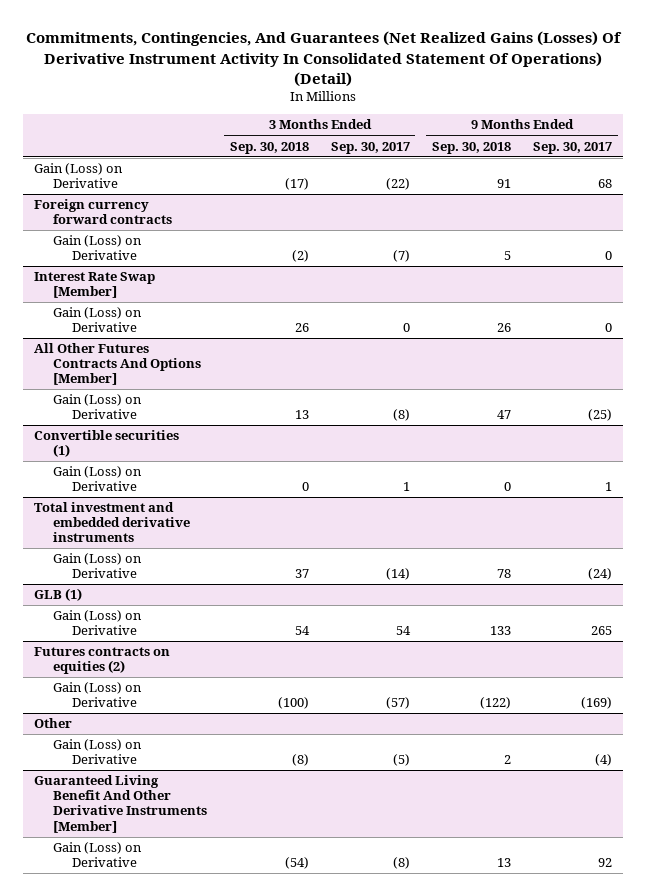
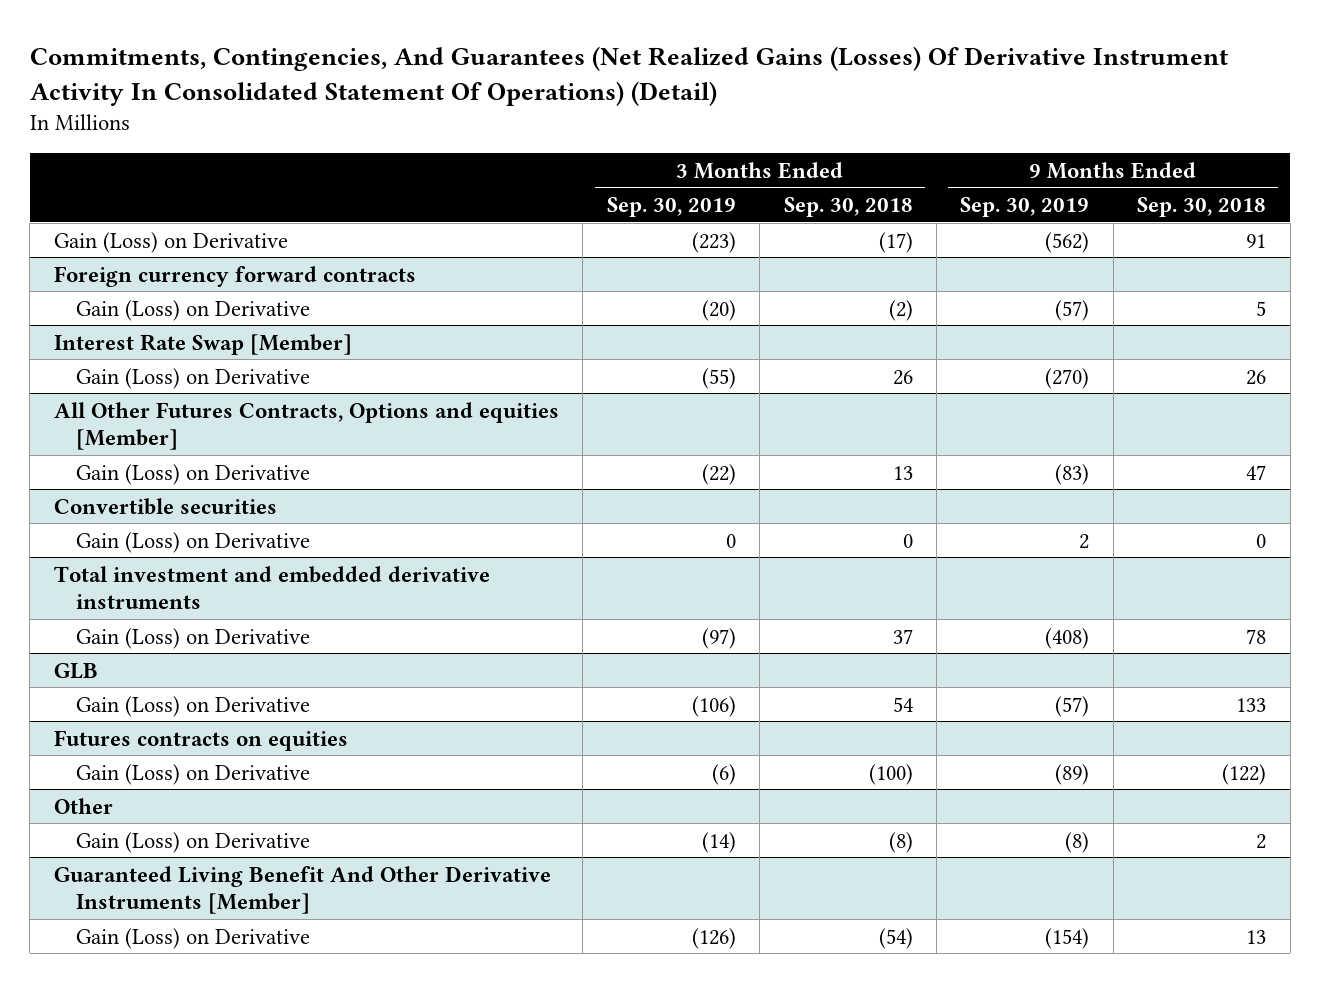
[330,141,410,154] Sep. 30, 2017 -> none
[533,141,613,154] Sep. 30, 2017 -> none
none -> [606,196,736,217] Sep. 30, 2019
none -> [960,196,1090,217] Sep. 30, 2019
[34,343,202,386] All Other Futures Contracts And Options [Member] -> [53,401,559,451] All Other Futures Contracts, Options and equities [Member]
[34,430,180,458] Convertible securities (1) -> [53,497,277,515] Convertible securities
[34,588,83,602] GLB (1) -> [53,662,98,679] GLB
[34,647,171,675] Futures contracts on equities (2) -> [53,729,348,751] Futures contracts on equities

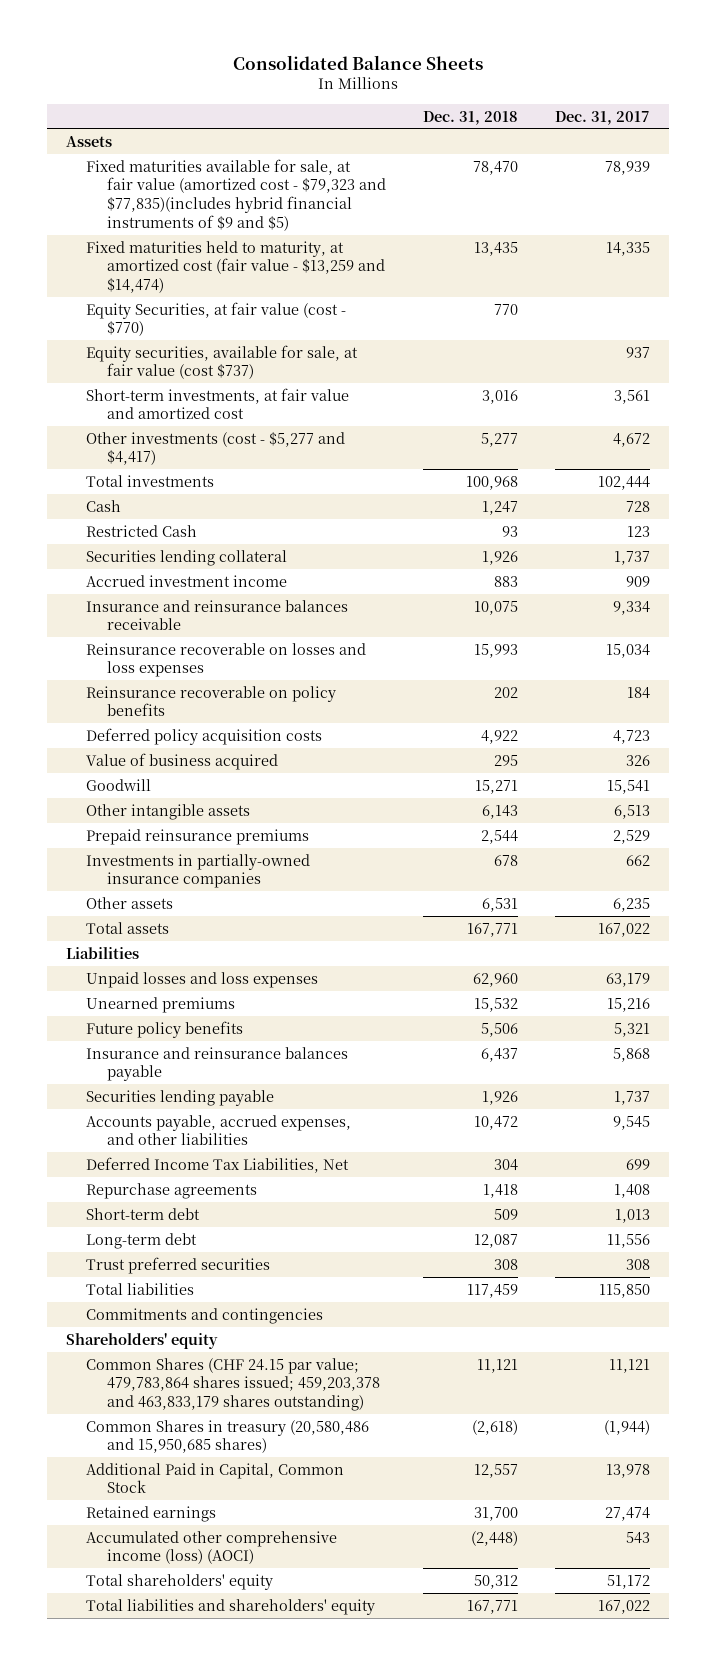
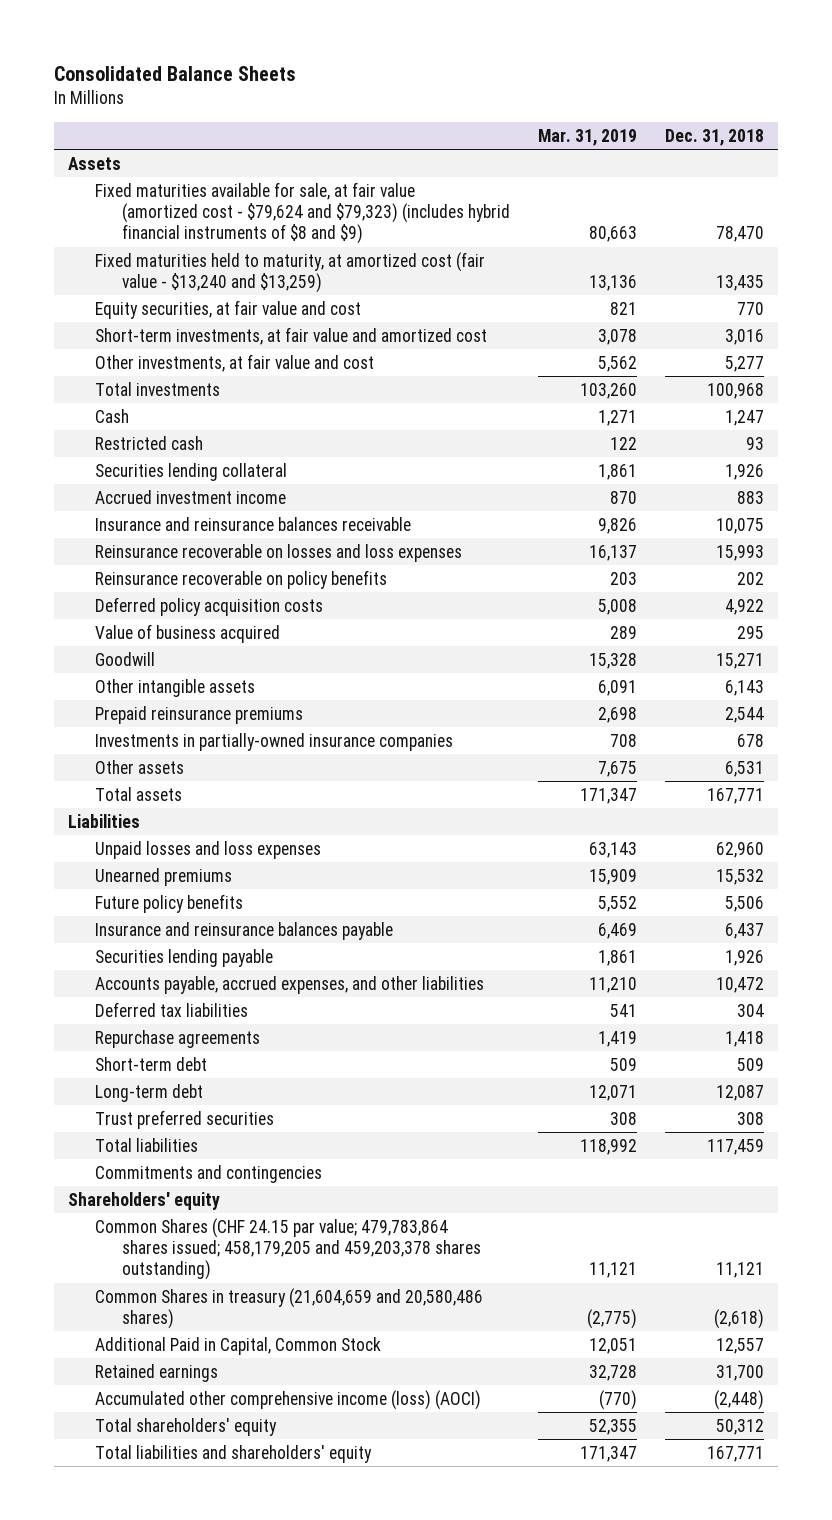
[555,110,651,125] Dec. 31, 2017 -> none
none -> [538,128,638,146] Mar. 31, 2019
[86,344,359,380] Equity securities, available for sale, at fair value (cost $737) -> none
[86,158,386,232] Fixed maturities available for sale, at fair value (amortized cost - $79,323 and $77,835)(includes hybrid financial instruments of $9 and $5) -> [94,181,511,245] Fixed maturities available for sale, at fair value (amortized cost - $79,624 and $79,323) (includes hybrid financial instruments of $8 and $9)
[86,240,385,294] Fixed maturities held to maturity, at amortized cost (fair value - $13,259 and $14,474) -> [94,251,485,293] Fixed maturities held to maturity, at amortized cost (fair value - $13,240 and $13,259)
[86,301,347,337] Equity Securities, at fair value (cost - $770) -> [94,299,361,319] Equity securities, at fair value and cost
[86,431,346,466] Other investments (cost - $5,277 and $4,417) -> [94,353,374,372] Other investments, at fair value and cost
[86,524,198,537] Restricted Cash -> [94,435,203,450] Restricted cash
[86,1156,350,1173] Deferred Income Tax Liabilities, Net -> [94,1001,248,1017] Deferred tax liabilities
[86,1357,380,1412] Common Shares (CHF 24.15 par value; 479,783,864 shares issued; 459,203,378 and 463,833,179 shares outstanding) -> [94,1217,482,1281] Common Shares (CHF 24.15 par value; 479,783,864 shares issued; 458,179,205 and 459,203,378 shares outstanding)
[86,1419,370,1454] Common Shares in treasury (20,580,486 and 15,950,685 shares) -> [94,1287,483,1329] Common Shares in treasury (21,604,659 and 20,580,486 shares)

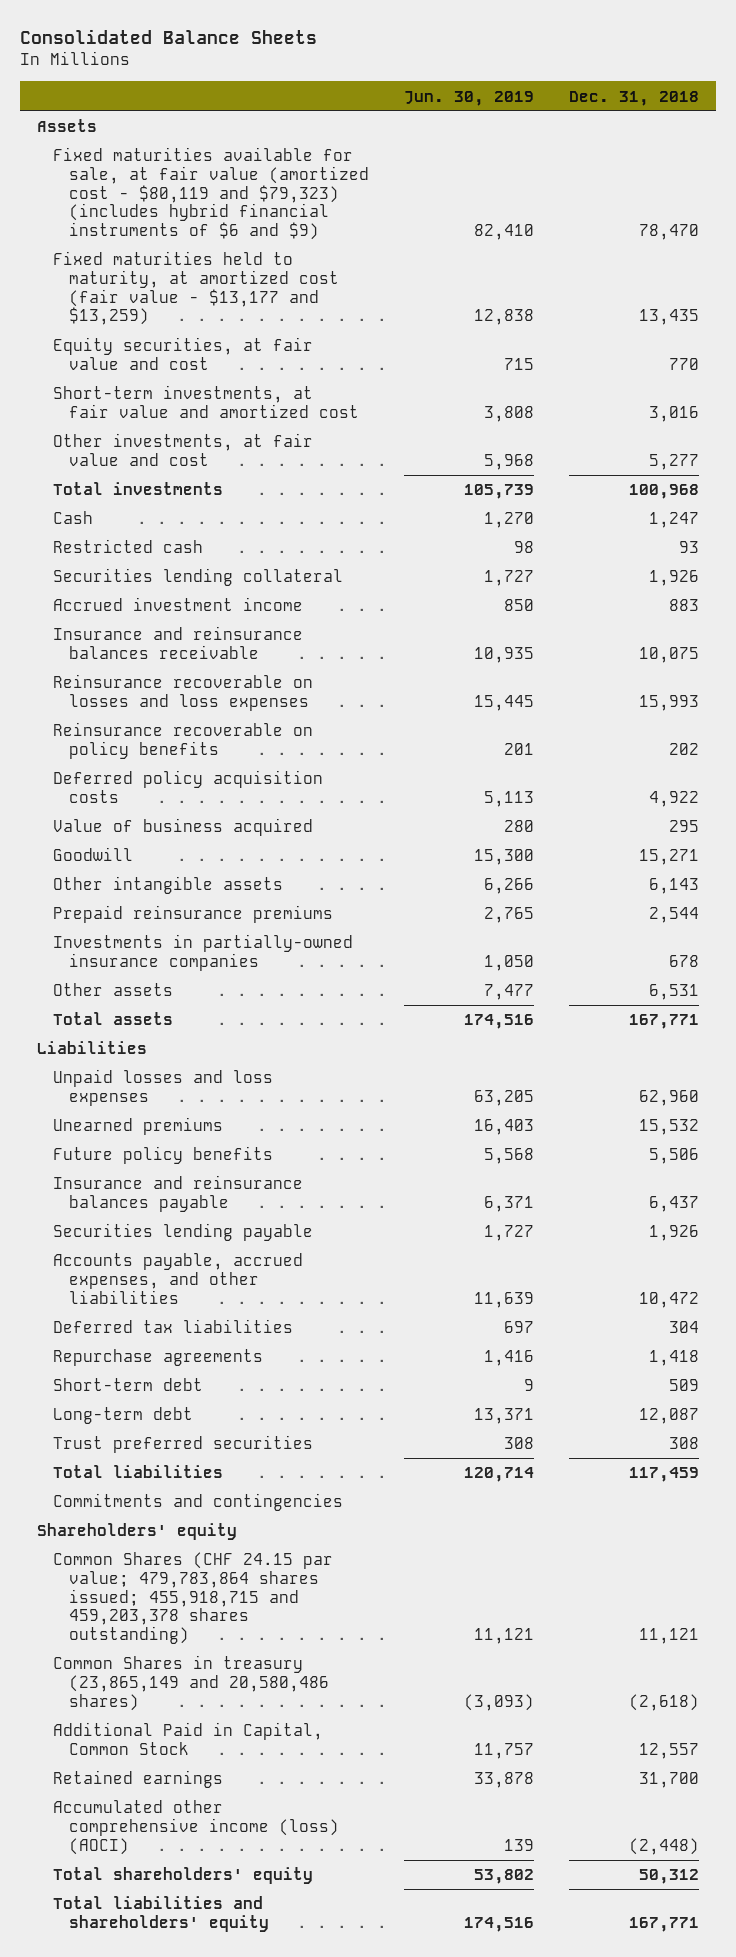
[538,128,638,146] Mar. 31, 2019 -> none
none -> [404,90,535,106] Jun. 30, 2019
[94,181,511,245] Fixed maturities available for sale, at fair value (amortized cost - $79,624 and $79,323) (includes hybrid financial instruments of $8 and $9) -> [53,147,370,241] Fixed maturities available for sale, at fair value (amortized cost - $80,119 and $79,323) (includes hybrid financial instruments of $6 and $9)
[94,251,485,293] Fixed maturities held to maturity, at amortized cost (fair value - $13,240 and $13,259) -> [53,251,340,326] Fixed maturities held to maturity, at amortized cost (fair value - $13,177 and $13,259)
[94,1217,482,1281] Common Shares (CHF 24.15 par value; 479,783,864 shares issued; 458,179,205 and 459,203,378 shares outstanding) -> [53,1552,334,1645] Common Shares (CHF 24.15 par value; 479,783,864 shares issued; 455,918,715 and 459,203,378 shares outstanding)
[94,1287,483,1329] Common Shares in treasury (21,604,659 and 20,580,486 shares) -> [53,1655,330,1711] Common Shares in treasury (23,865,149 and 20,580,486 shares)

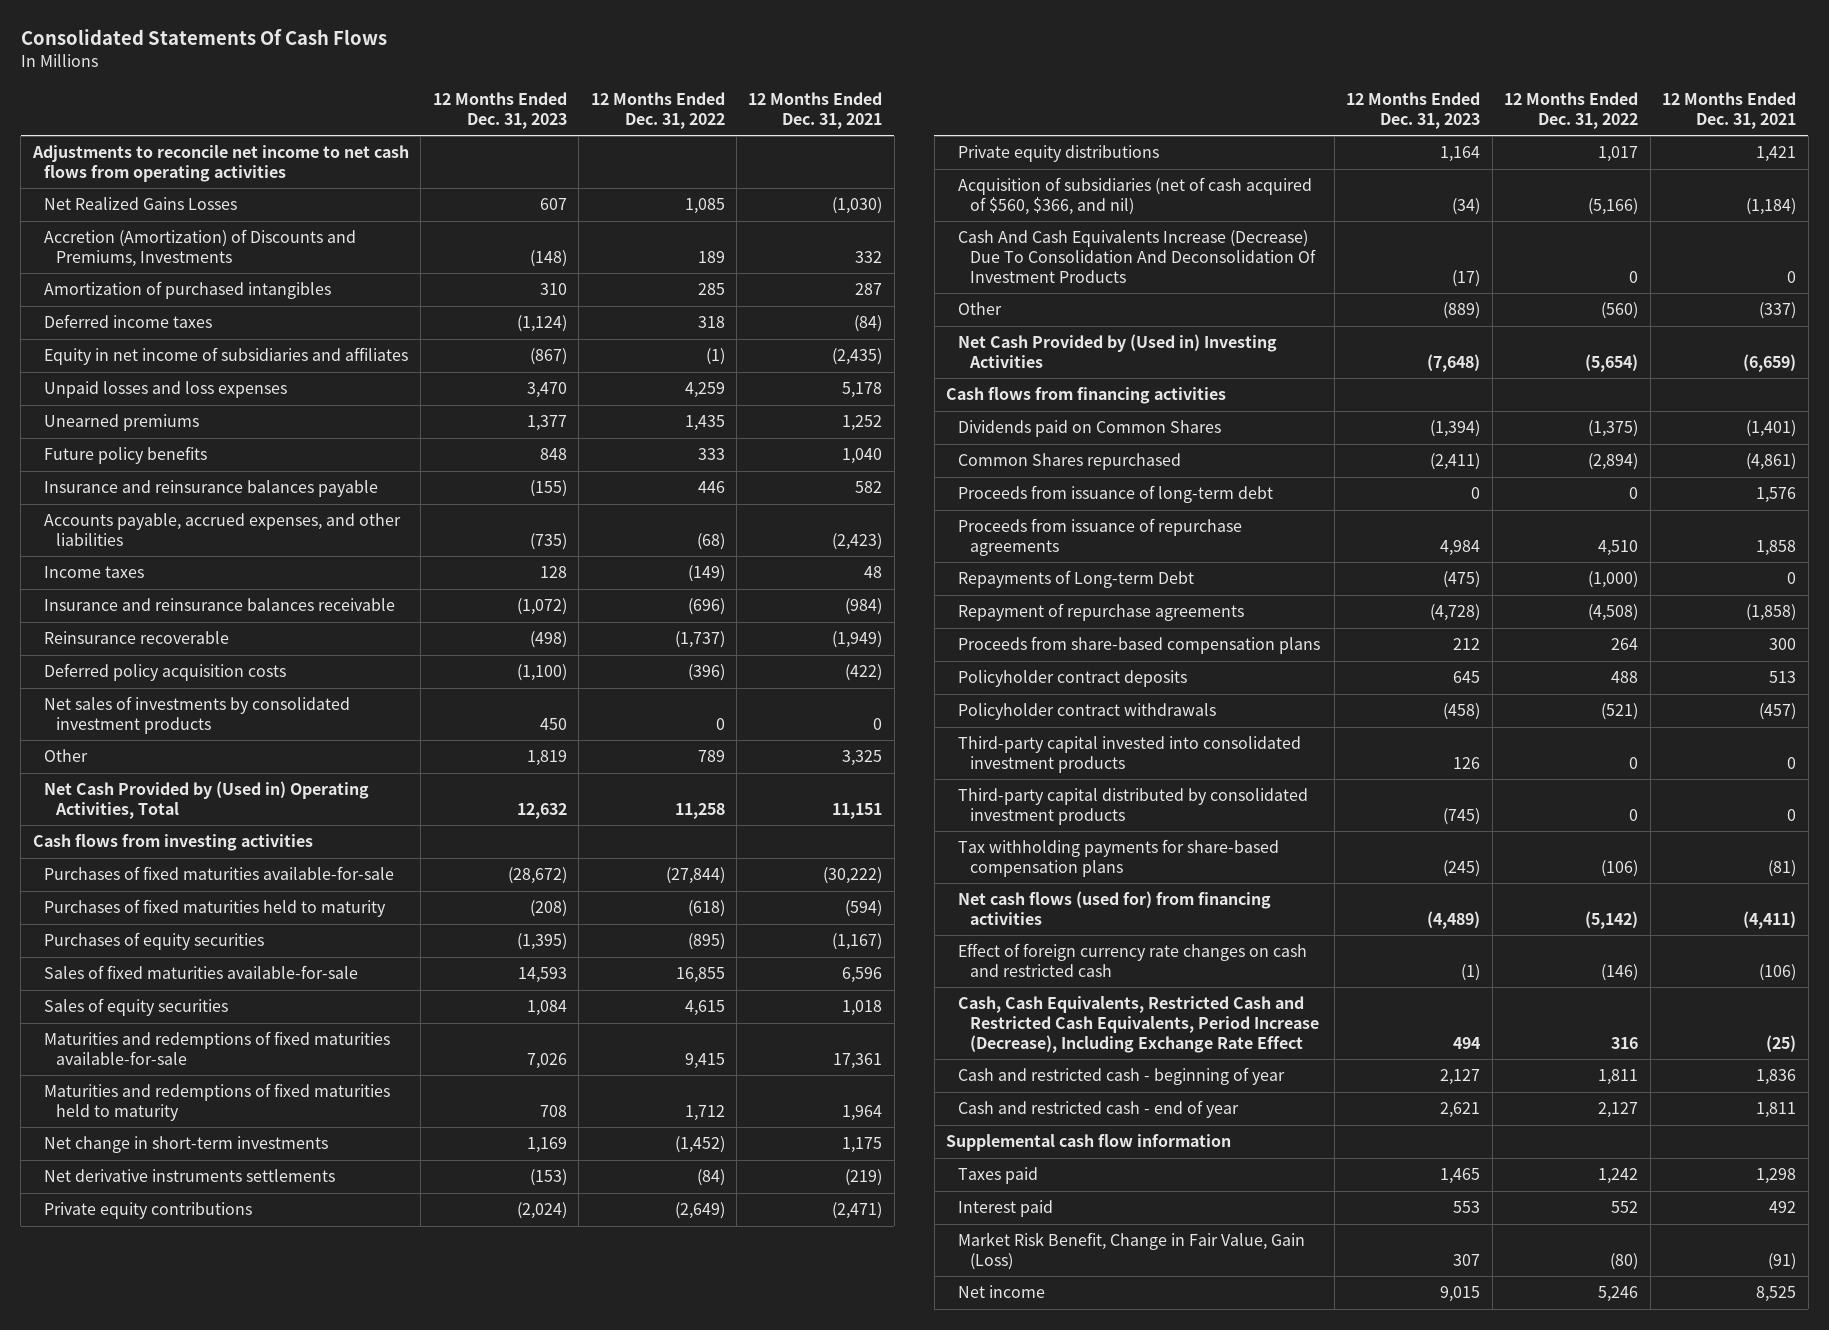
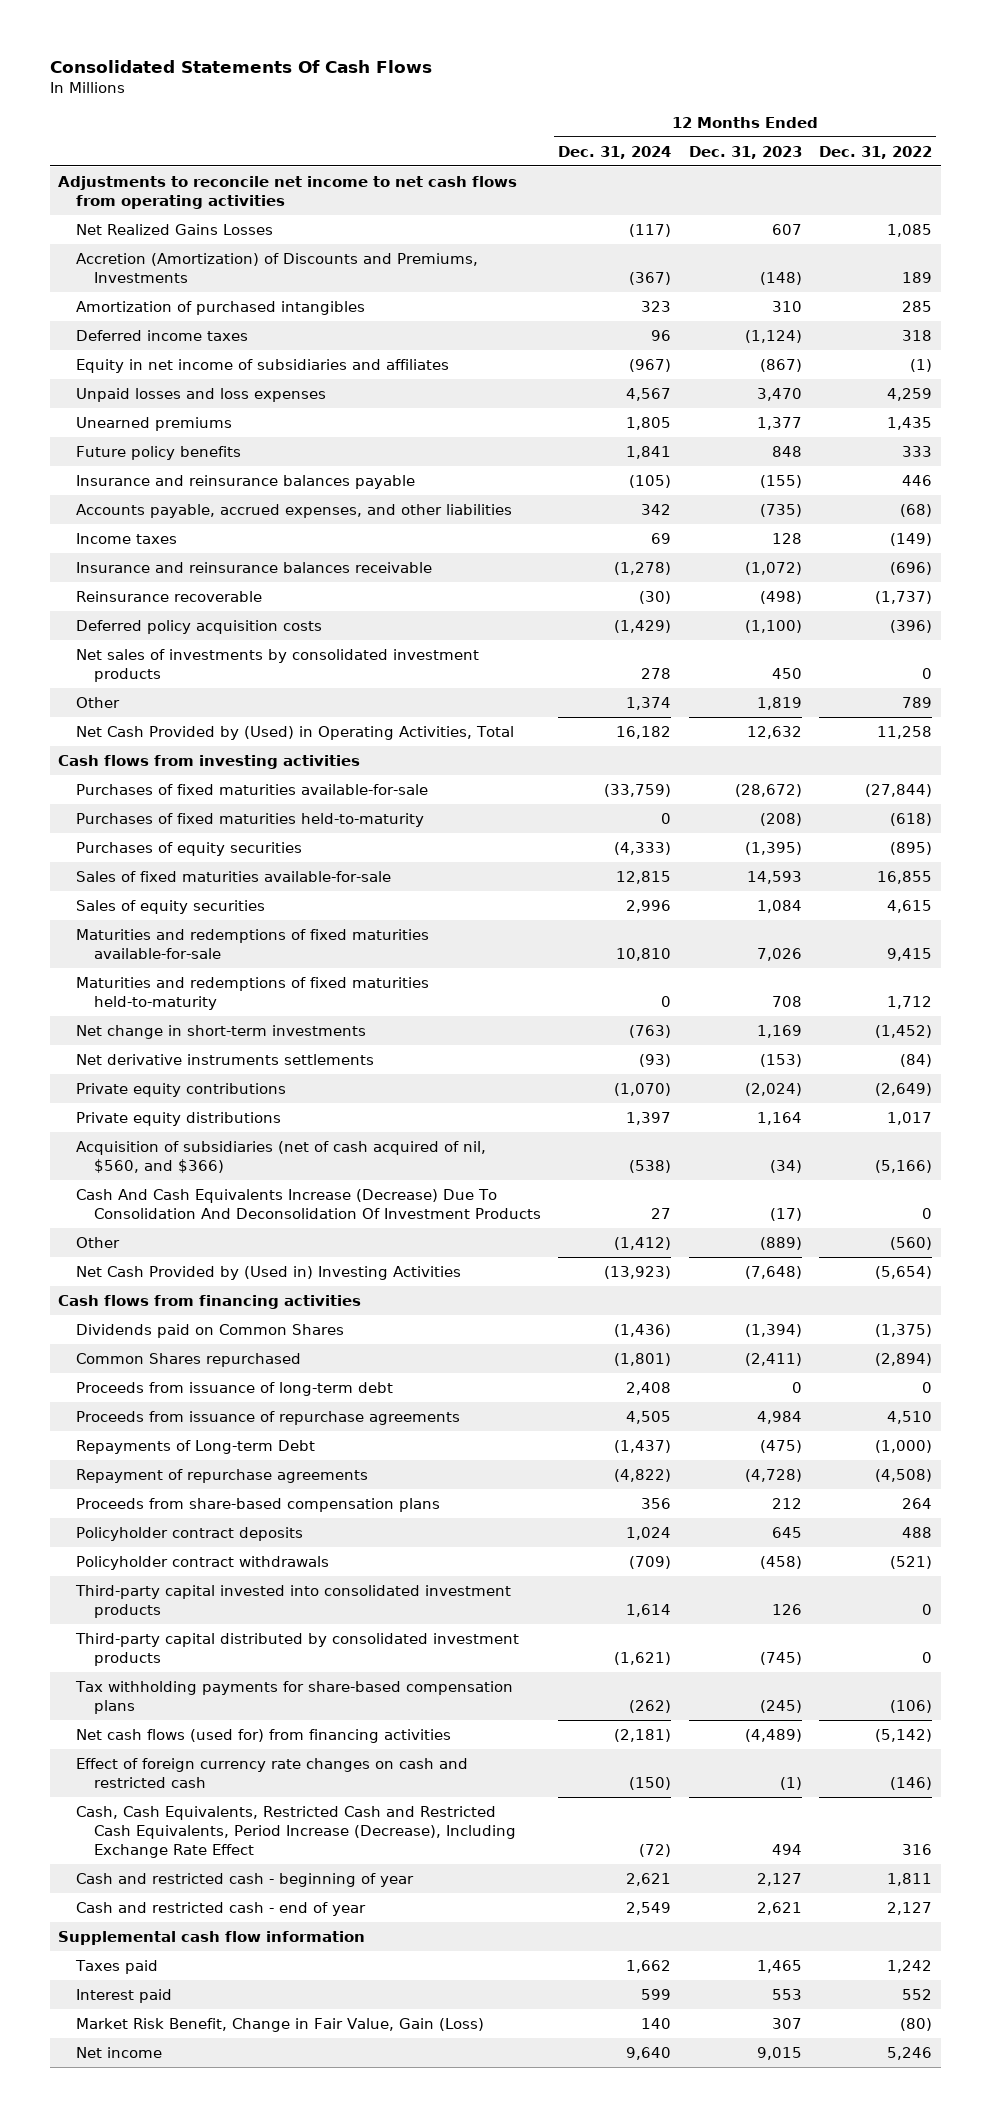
[748,92,883,130] 12 Months Ended Dec. 31, 2021 -> none
none -> [558,145,672,159] Dec. 31, 2024
[44,781,370,820] Net Cash Provided by (Used in) Operating Activities, Total -> [76,725,515,740] Net Cash Provided by (Used) in Operating Activities, Total
[44,899,387,918] Purchases of fixed maturities held to maturity -> [76,812,425,827] Purchases of fixed maturities held-to-maturity
[44,1083,391,1122] Maturities and redemptions of fixed maturities held to maturity -> [76,976,430,1010] Maturities and redemptions of fixed maturities held-to-maturity
[958,177,1313,216] Acquisition of subsidiaries (net of cash acquired of $560, $366, and nil) -> [76,1140,487,1173] Acquisition of subsidiaries (net of cash acquired of nil, $560, and $366)

